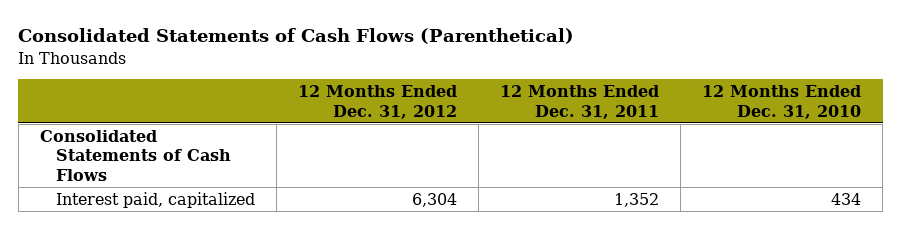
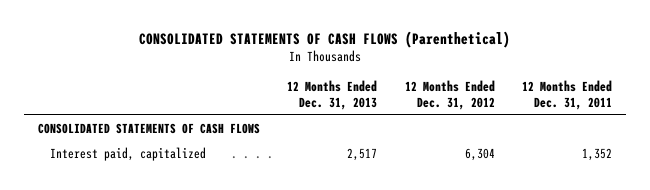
[18,28,575,45] Consolidated Statements of Cash Flows (Parenthetical) -> [138,30,510,48] CONSOLIDATED STATEMENTS OF CASH FLOWS (Parenthetical)
[702,84,862,119] 12 Months Ended Dec. 31, 2010 -> none
none -> [287,79,378,110] 12 Months Ended Dec. 31, 2013
[39,129,232,182] Consolidated Statements of Cash Flows -> [37,122,260,134] CONSOLIDATED STATEMENTS OF CASH FLOWS

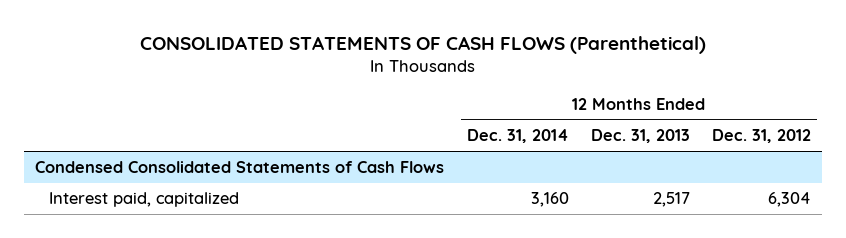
[522,79,613,110] 12 Months Ended Dec. 31, 2011 -> none
none -> [466,129,569,144] Dec. 31, 2014
[37,122,260,134] CONSOLIDATED STATEMENTS OF CASH FLOWS -> [35,161,445,174] Condensed Consolidated Statements of Cash Flows

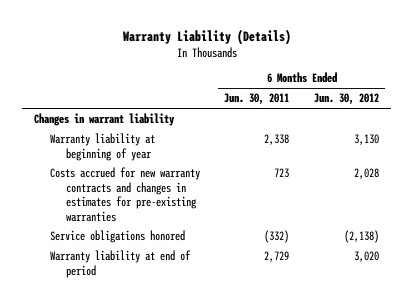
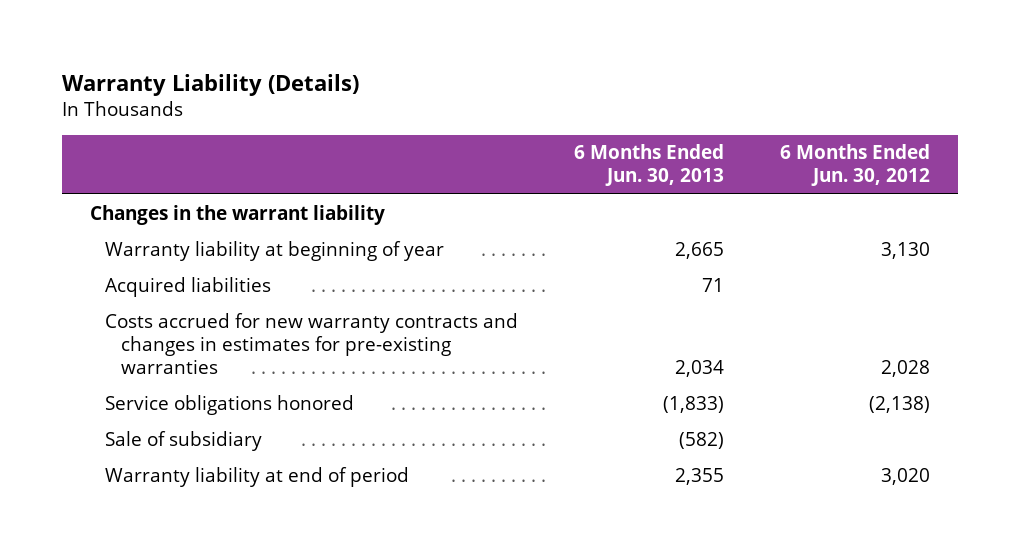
[224,93,290,106] Jun. 30, 2011 -> none
none -> [574,144,725,187] 6 Months Ended Jun. 30, 2013
[34,113,176,127] Changes in warrant liability -> [89,204,385,225] Changes in the warrant liability
none -> [105,276,272,297] Acquired liabilities
none -> [105,430,263,451] Sale of subsidiary

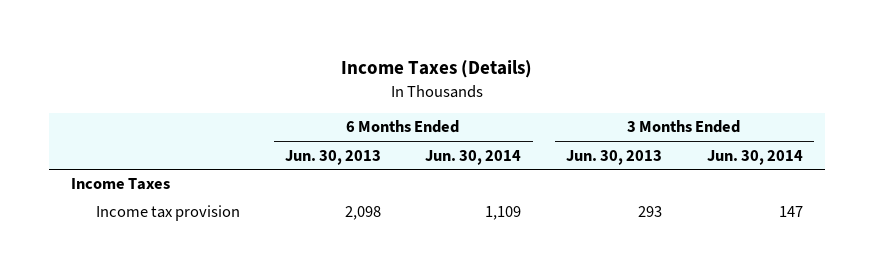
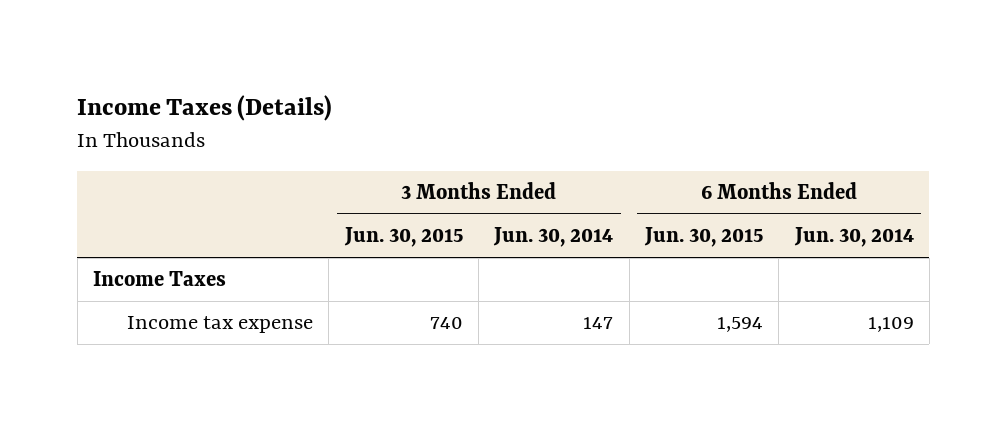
[284,149,381,165] Jun. 30, 2013 -> none
[566,149,663,165] Jun. 30, 2013 -> none
none -> [343,227,463,248] Jun. 30, 2015
none -> [643,227,763,248] Jun. 30, 2015
[96,205,241,222] Income tax provision -> [126,316,313,334] Income tax expense

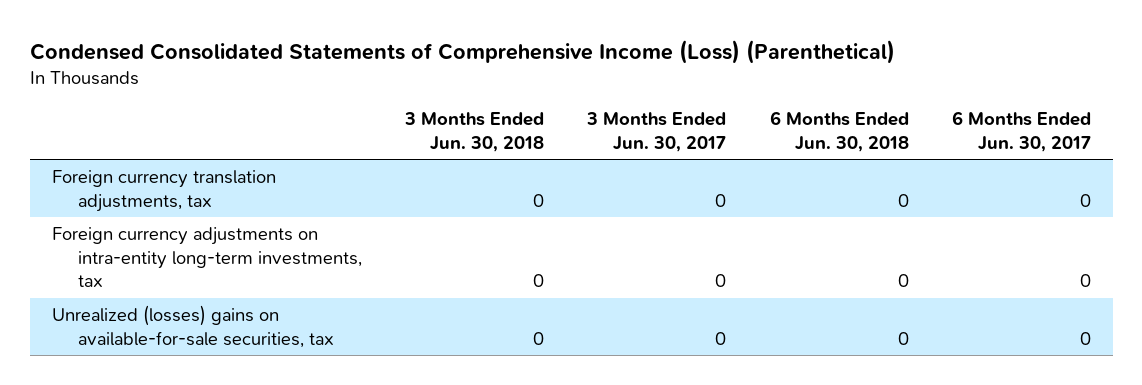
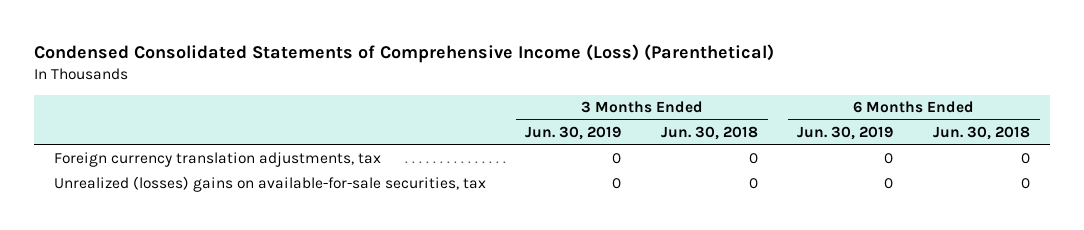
[586,112,727,152] 3 Months Ended Jun. 30, 2017 -> none
[951,111,1091,152] 6 Months Ended Jun. 30, 2017 -> none
none -> [525,126,622,141] Jun. 30, 2019
none -> [797,126,894,141] Jun. 30, 2019
[51,227,362,288] Foreign currency adjustments on intra-entity long-term investments, tax -> none

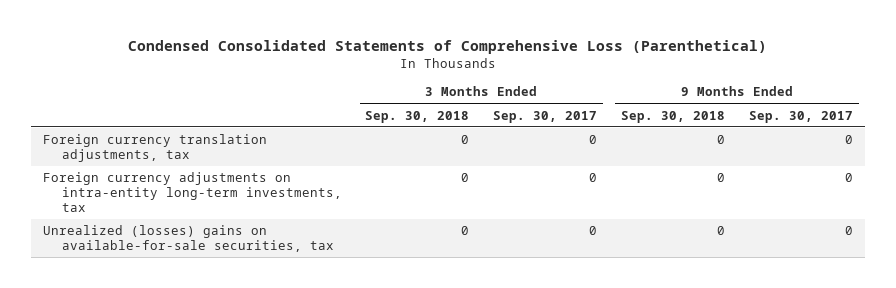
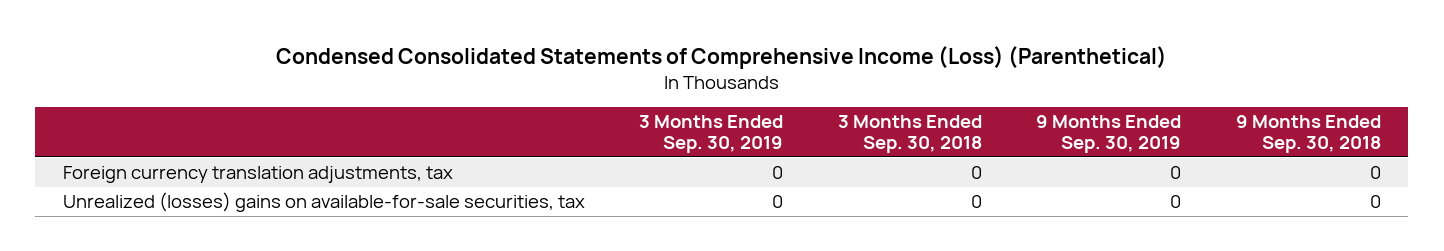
[127,39,767,54] Condensed Consolidated Statements of Comprehensive Loss (Parenthetical) -> [275,45,1167,69] Condensed Consolidated Statements of Comprehensive Income (Loss) (Parenthetical)
[493,110,598,123] Sep. 30, 2017 -> none
[748,110,853,123] Sep. 30, 2017 -> none
none -> [639,114,784,154] 3 Months Ended Sep. 30, 2019
none -> [1036,114,1182,154] 9 Months Ended Sep. 30, 2019
[43,172,342,212] Foreign currency adjustments on intra-entity long-term investments, tax -> none

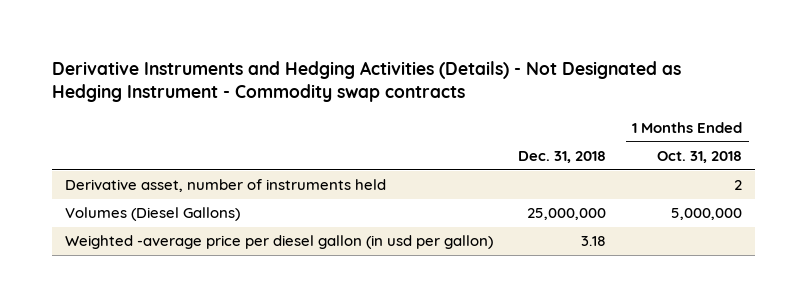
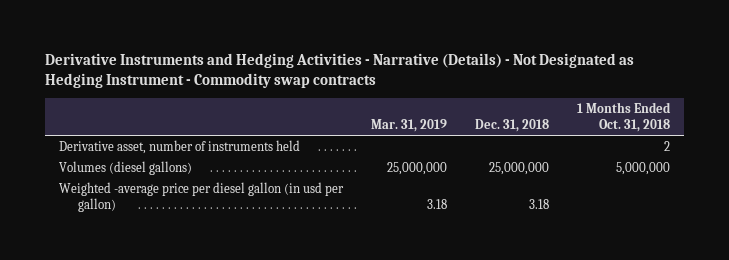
[51,61,681,103] Derivative Instruments and Hedging Activities (Details) - Not Designated as Hedging Instrument - Commodity swap contracts -> [44,52,634,89] Derivative Instruments and Hedging Activities - Narrative (Details) - Not Designated as Hedging Instrument - Commodity swap contracts
none -> [370,119,447,133] Mar. 31, 2019
[64,207,240,222] Volumes (Diesel Gallons) -> [58,160,192,175] Volumes (diesel gallons)

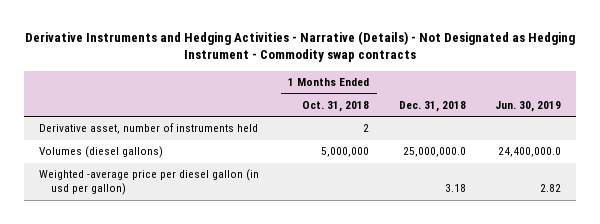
[370,119,447,133] Mar. 31, 2019 -> none
none -> [495,100,562,112] Jun. 30, 2019
[488,161,549,175] 25,000,000 -> [402,147,466,158] 25,000,000.0

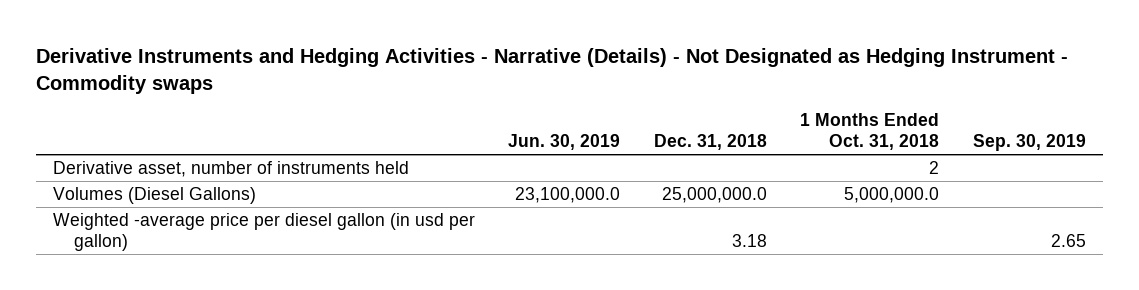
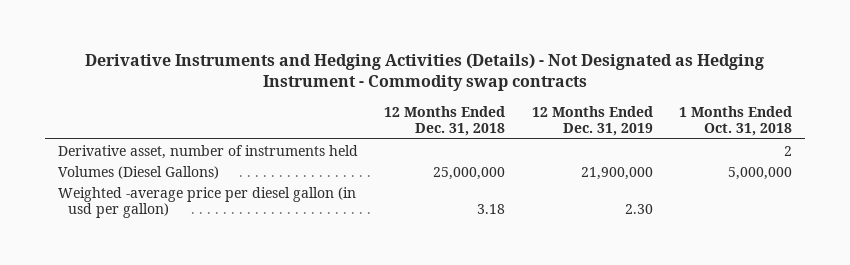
[35,47,1068,94] Derivative Instruments and Hedging Activities - Narrative (Details) - Not Designated as Hedging Instrument - Commodity swaps -> [84,53,764,92] Derivative Instruments and Hedging Activities (Details) - Not Designated as Hedging Instrument - Commodity swap contracts
[508,134,621,151] Jun. 30, 2019 -> none
[653,134,767,151] Dec. 31, 2018 -> none
[972,134,1086,152] Sep. 30, 2019 -> none
none -> [384,105,506,137] 12 Months Ended Dec. 31, 2018
none -> [531,105,653,137] 12 Months Ended Dec. 31, 2019
[844,186,940,203] 5,000,000.0 -> [728,166,793,180] 5,000,000

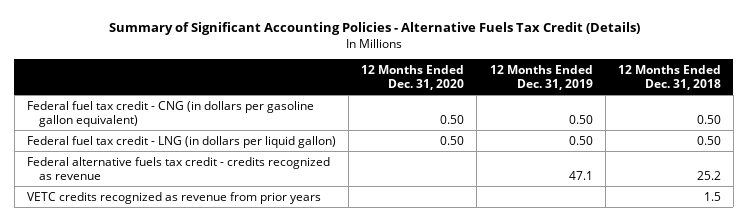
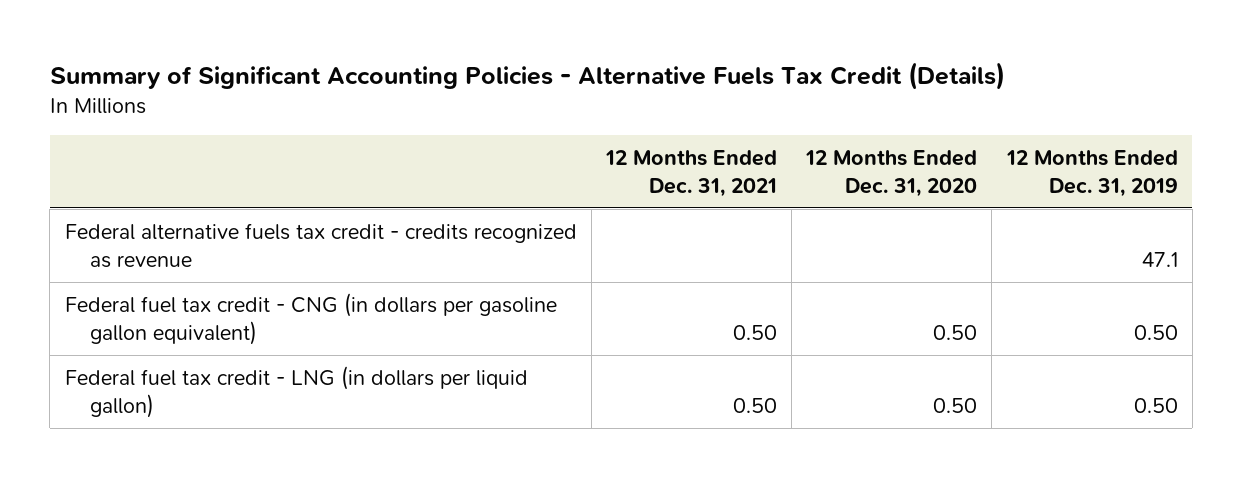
[617,64,721,90] 12 Months Ended Dec. 31, 2018 -> none
none -> [604,149,777,197] 12 Months Ended Dec. 31, 2021
[27,156,331,180] Federal alternative fuels tax credit - credits recognized as revenue -> [64,222,577,269] Federal alternative fuels tax credit - credits recognized as revenue
[27,191,322,204] VETC credits recognized as revenue from prior years -> none

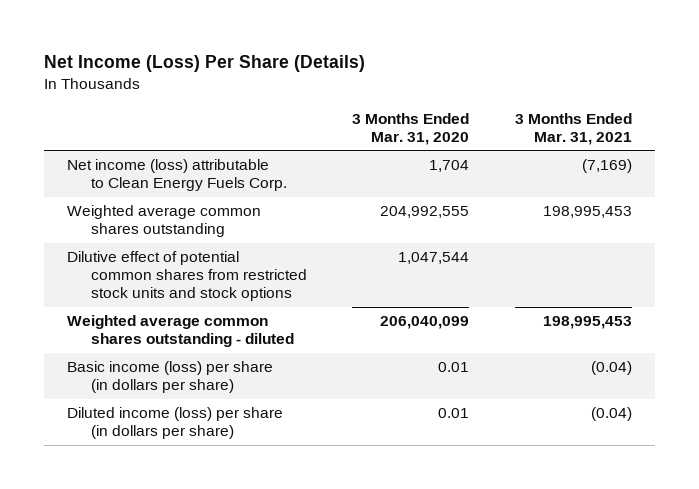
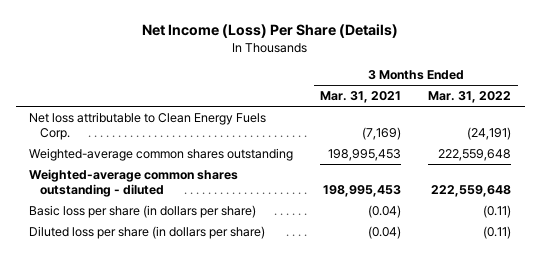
[352,112,470,145] 3 Months Ended Mar. 31, 2020 -> none
none -> [428,91,512,104] Mar. 31, 2022
[67,251,307,302] Dilutive effect of potential common shares from restricted stock units and stock options -> none
[67,159,287,192] Net income (loss) attributable to Clean Energy Fuels Corp. -> [29,111,267,141] Net loss attributable to Clean Energy Fuels Corp.
[67,205,262,238] Weighted average common shares outstanding -> [29,147,294,161] Weighted-average common shares outstanding
[67,315,294,348] Weighted average common shares outstanding - diluted -> [29,168,239,198] Weighted-average common shares outstanding - diluted
[67,361,274,394] Basic income (loss) per share (in dollars per share) -> [29,204,257,218] Basic loss per share (in dollars per share)
[67,407,284,440] Diluted income (loss) per share (in dollars per share) -> [29,225,266,239] Diluted loss per share (in dollars per share)

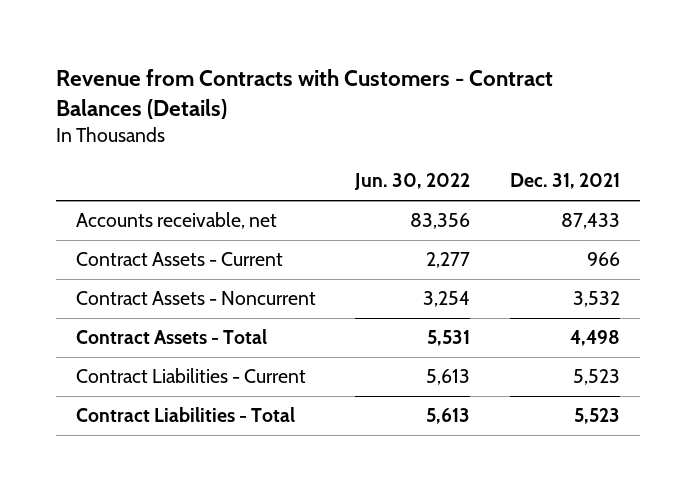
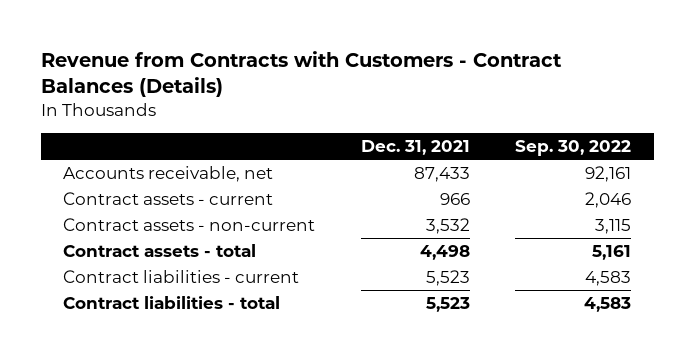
[354,173,471,191] Jun. 30, 2022 -> none
none -> [515,140,632,157] Sep. 30, 2022
[75,252,283,267] Contract Assets - Current -> [63,192,274,206] Contract assets - current
[75,291,316,306] Contract Assets - Noncurrent -> [63,218,316,232] Contract assets - non-current
[75,329,267,345] Contract Assets - Total -> [63,244,257,258] Contract assets - total
[75,368,306,384] Contract Liabilities - Current -> [63,270,300,284] Contract liabilities - current
[75,407,295,423] Contract Liabilities - Total -> [63,296,281,310] Contract liabilities - total

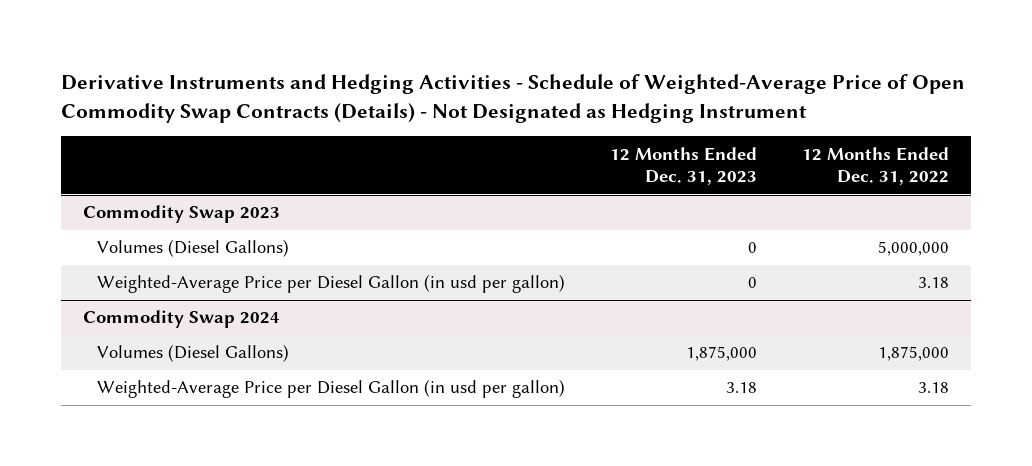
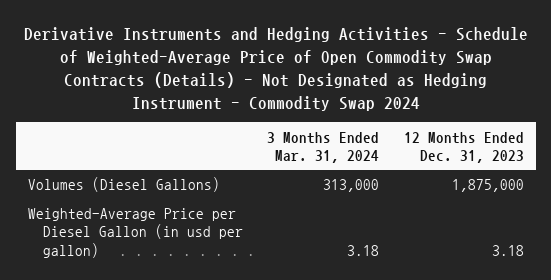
[61,74,966,123] Derivative Instruments and Hedging Activities - Schedule of Weighted-Average Price of Open Commodity Swap Contracts (Details) - Not Designated as Hedging Instrument -> [23,26,528,111] Derivative Instruments and Hedging Activities - Schedule of Weighted-Average Price of Open Commodity Swap Contracts (Details) - Not Designated as Hedging Instrument - Commodity Swap 2024
[801,146,949,186] 12 Months Ended Dec. 31, 2022 -> none
none -> [267,131,380,163] 3 Months Ended Mar. 31, 2024
[83,205,281,224] Commodity Swap 2023 -> none
[97,239,290,258] Volumes (Diesel Gallons) -> none
[97,274,566,294] Weighted-Average Price per Diesel Gallon (in usd per gallon) -> none
[83,310,281,329] Commodity Swap 2024 -> none

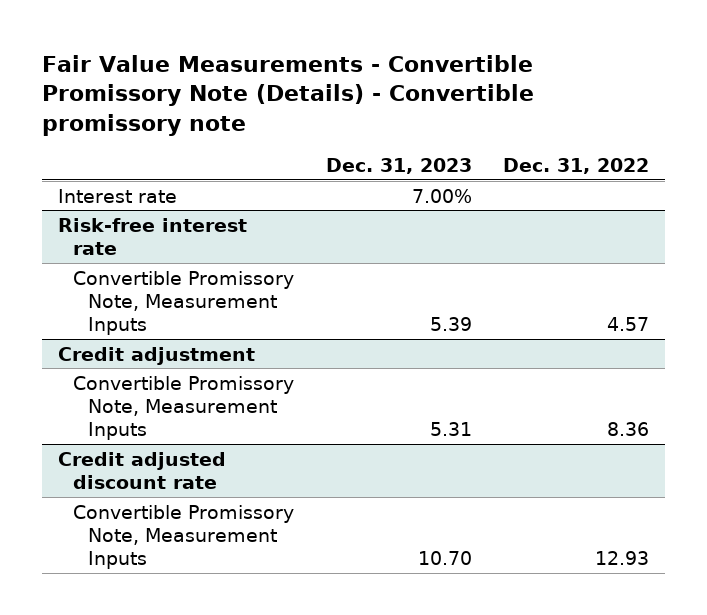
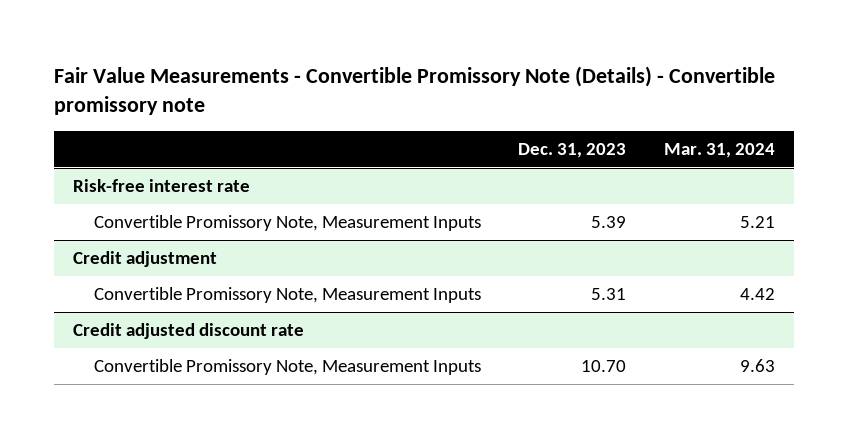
[503,158,650,175] Dec. 31, 2022 -> none
none -> [663,142,775,158] Mar. 31, 2024
[57,188,177,203] Interest rate -> none

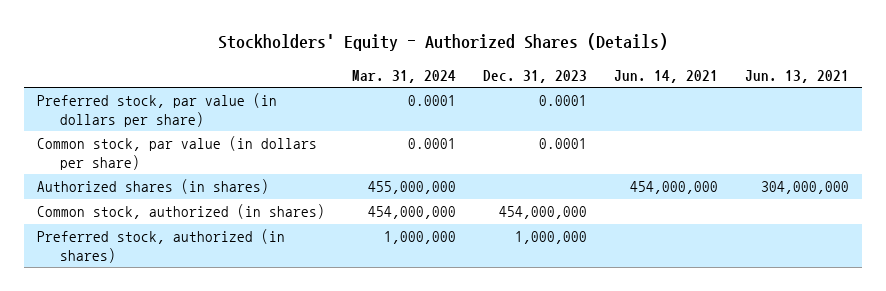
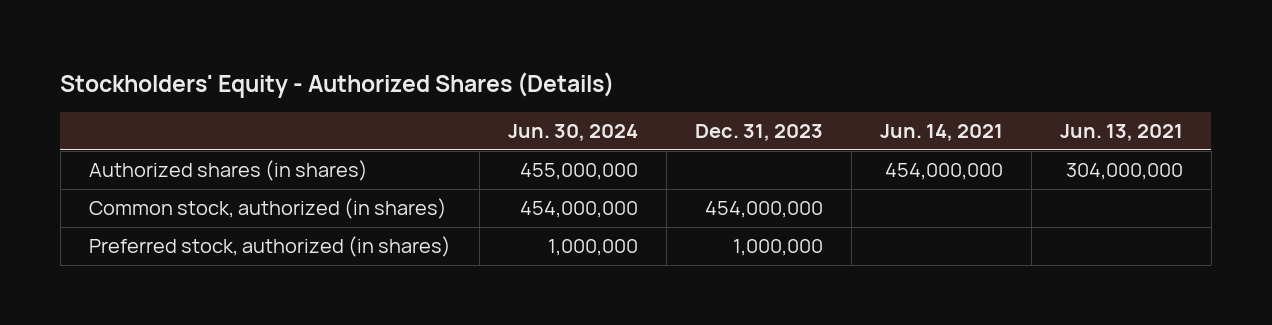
[352,69,457,83] Mar. 31, 2024 -> none
none -> [507,124,638,142] Jun. 30, 2024
[37,93,278,127] Preferred stock, par value (in dollars per share) -> none
[37,136,318,170] Common stock, par value (in dollars per share) -> none

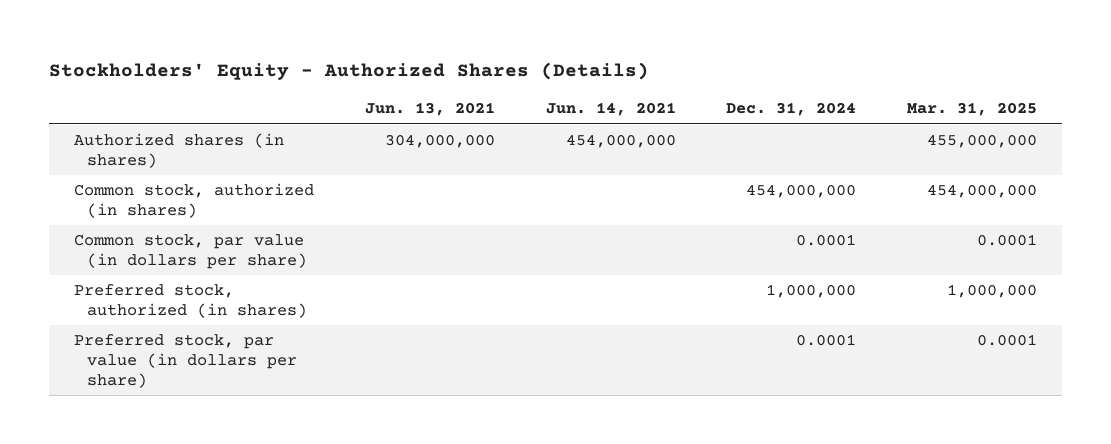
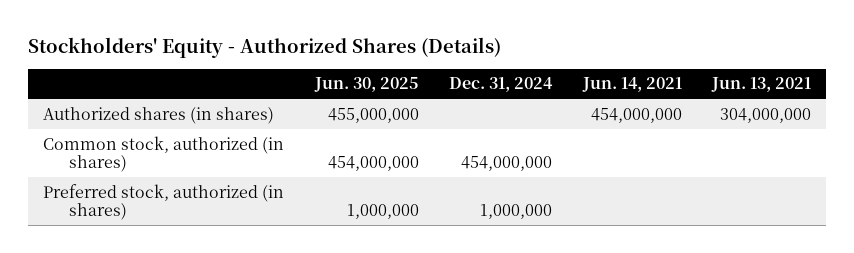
[906,102,1037,117] Mar. 31, 2025 -> none
none -> [313,77,419,93] Jun. 30, 2025
[74,234,307,270] Common stock, par value (in dollars per share) -> none
[74,334,297,388] Preferred stock, par value (in dollars per share) -> none

